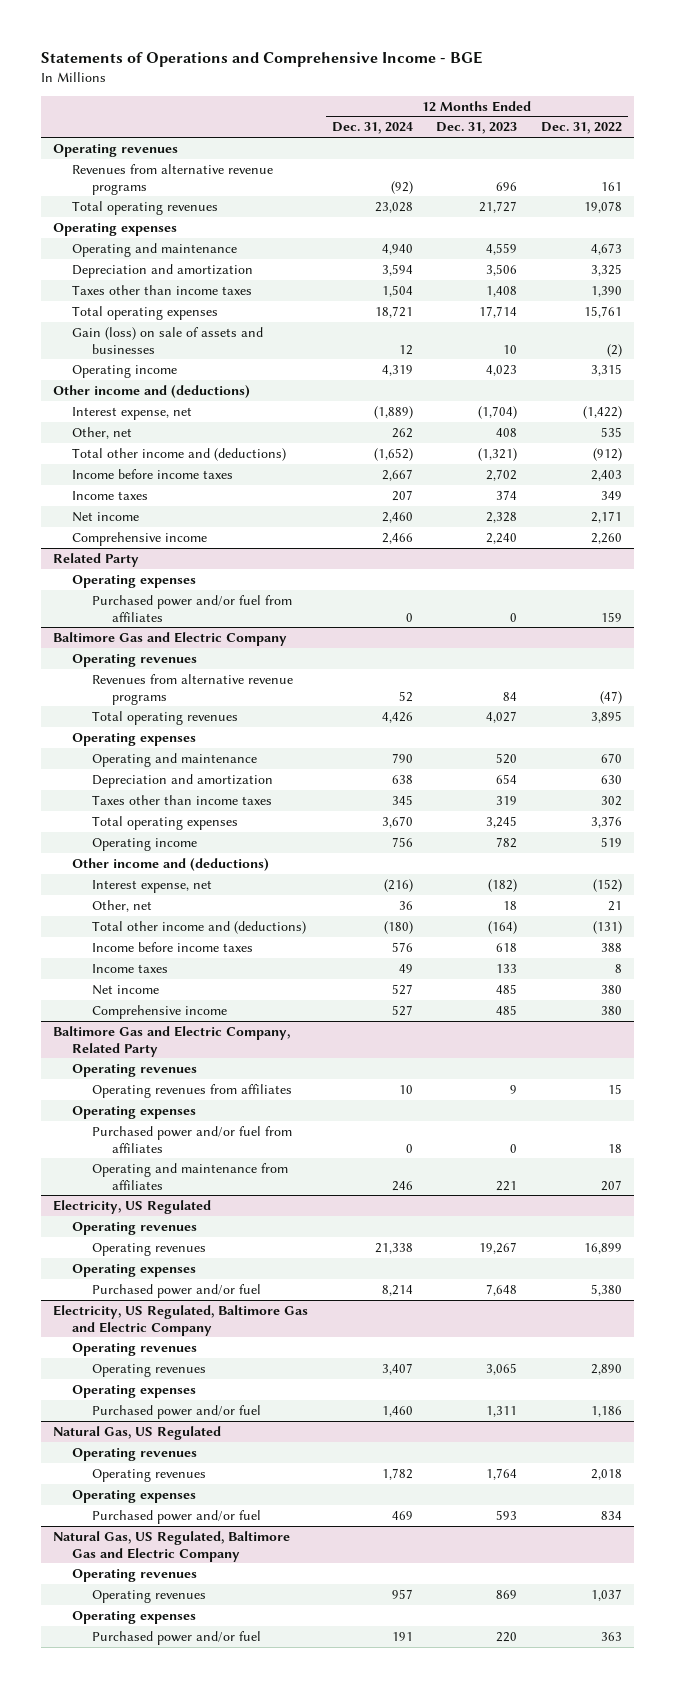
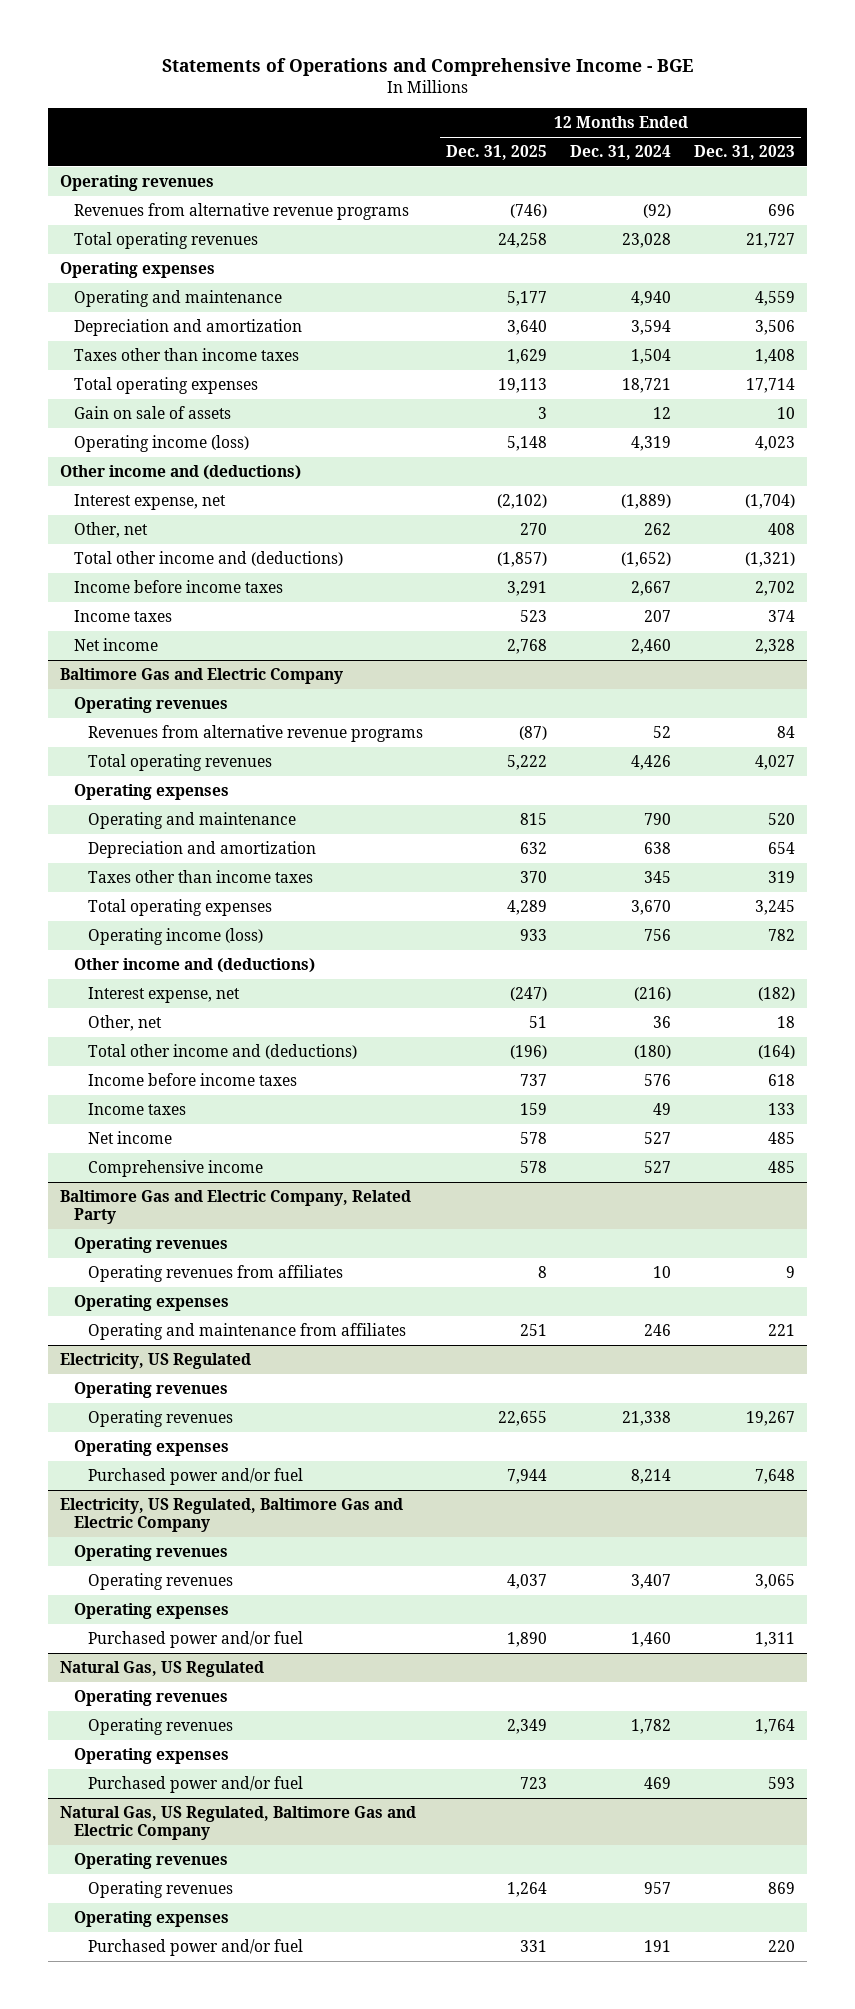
[541,122,623,135] Dec. 31, 2022 -> none
none -> [446,145,548,161] Dec. 31, 2025
[72,326,264,354] Gain (loss) on sale of assets and businesses -> [73,405,231,419] Gain on sale of assets
[72,364,178,378] Operating income -> [73,434,249,452] Operating income (loss)
[72,531,208,546] Comprehensive income -> none
[52,552,139,567] Related Party -> none
[72,574,197,588] Operating expenses -> none
[92,594,293,622] Purchased power and/or fuel from affiliates -> none
[92,837,198,851] Operating income -> [87,927,263,945] Operating income (loss)
[92,1125,293,1153] Purchased power and/or fuel from affiliates -> none

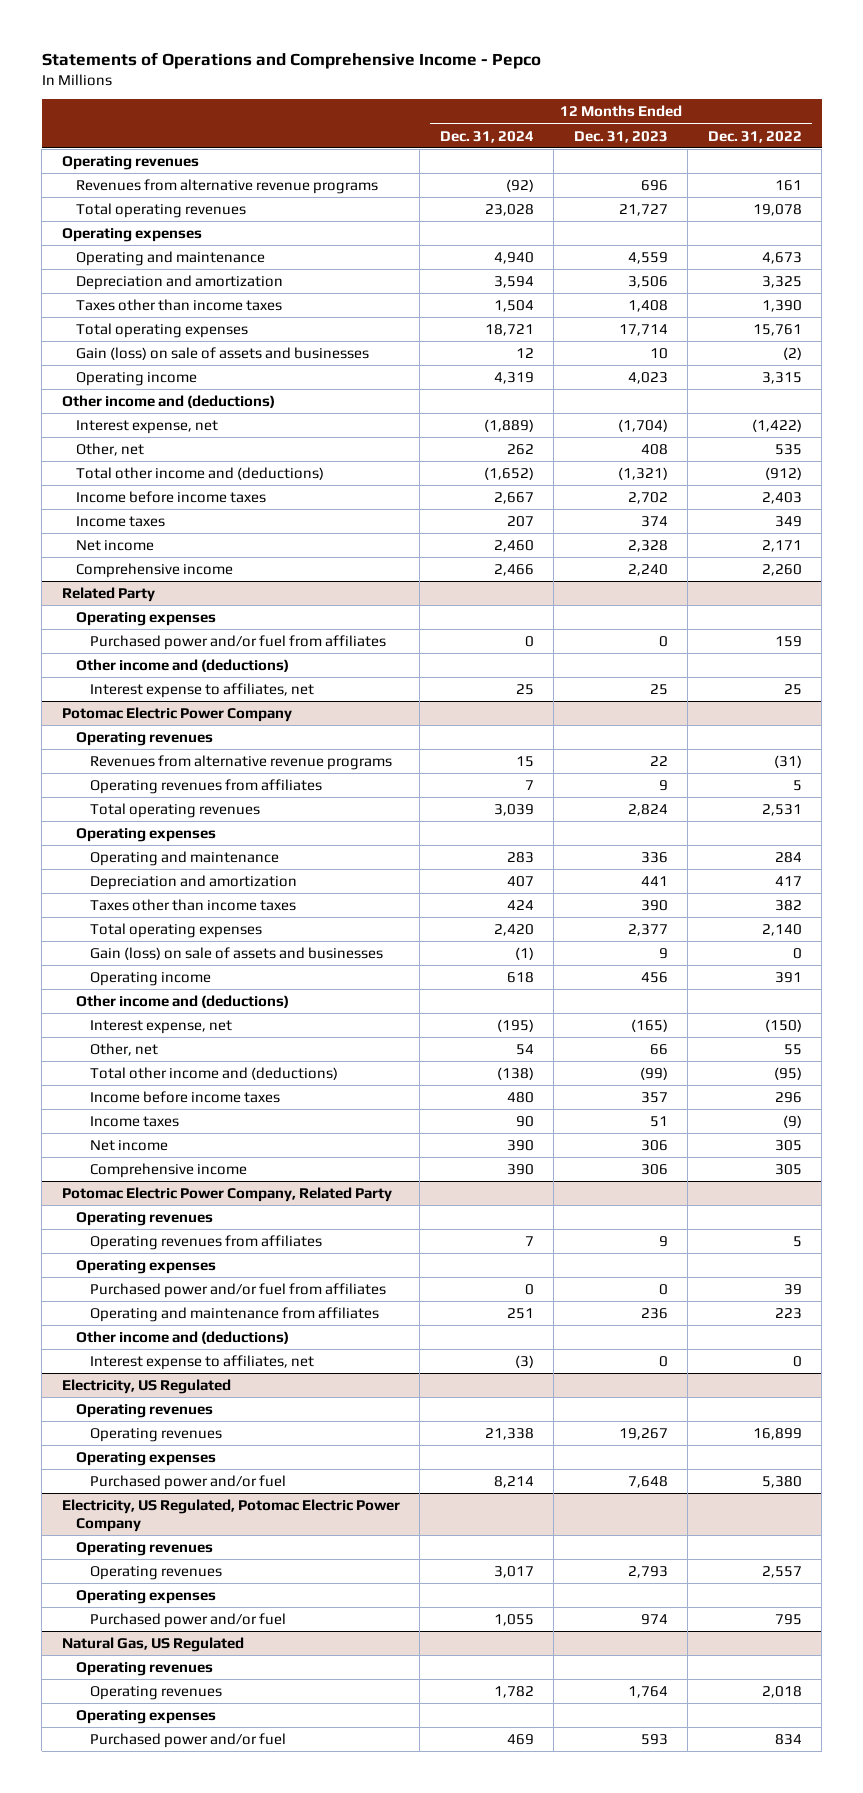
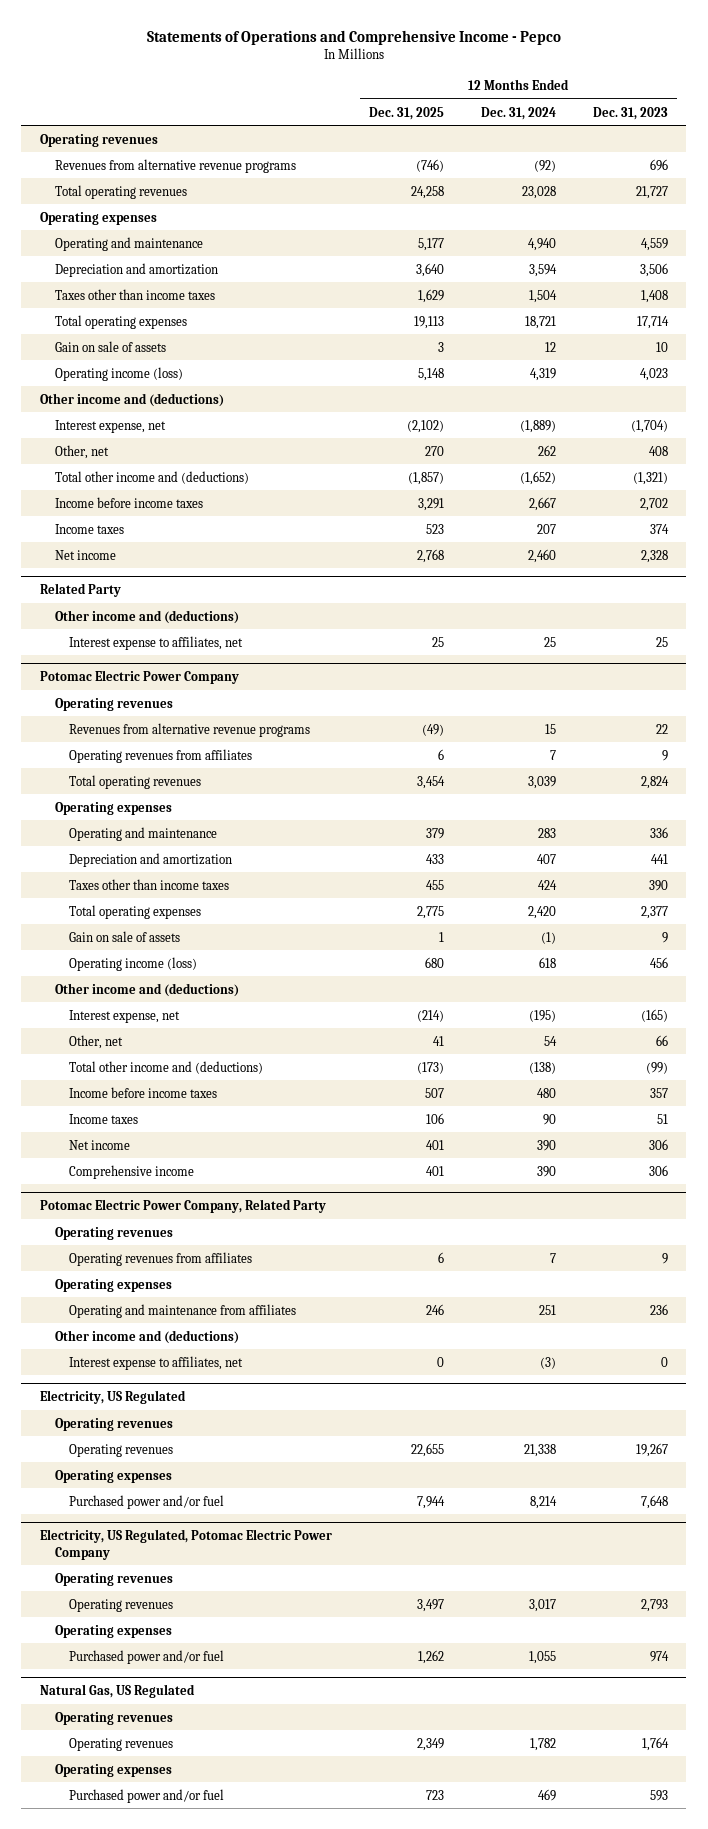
[707,130,802,143] Dec. 31, 2022 -> none
none -> [368,106,444,120] Dec. 31, 2025
[75,346,369,360] Gain (loss) on sale of assets and businesses -> [54,340,166,352] Gain on sale of assets
[75,371,197,386] Operating income -> [54,366,183,381] Operating income (loss)
[75,562,233,578] Comprehensive income -> none
[75,611,216,626] Operating expenses -> none
[89,634,386,650] Purchased power and/or fuel from affiliates -> none
[89,946,383,960] Gain (loss) on sale of assets and businesses -> [69,930,181,942] Gain on sale of assets
[89,971,211,986] Operating income -> [69,956,198,971] Operating income (loss)
[89,1282,386,1298] Purchased power and/or fuel from affiliates -> none

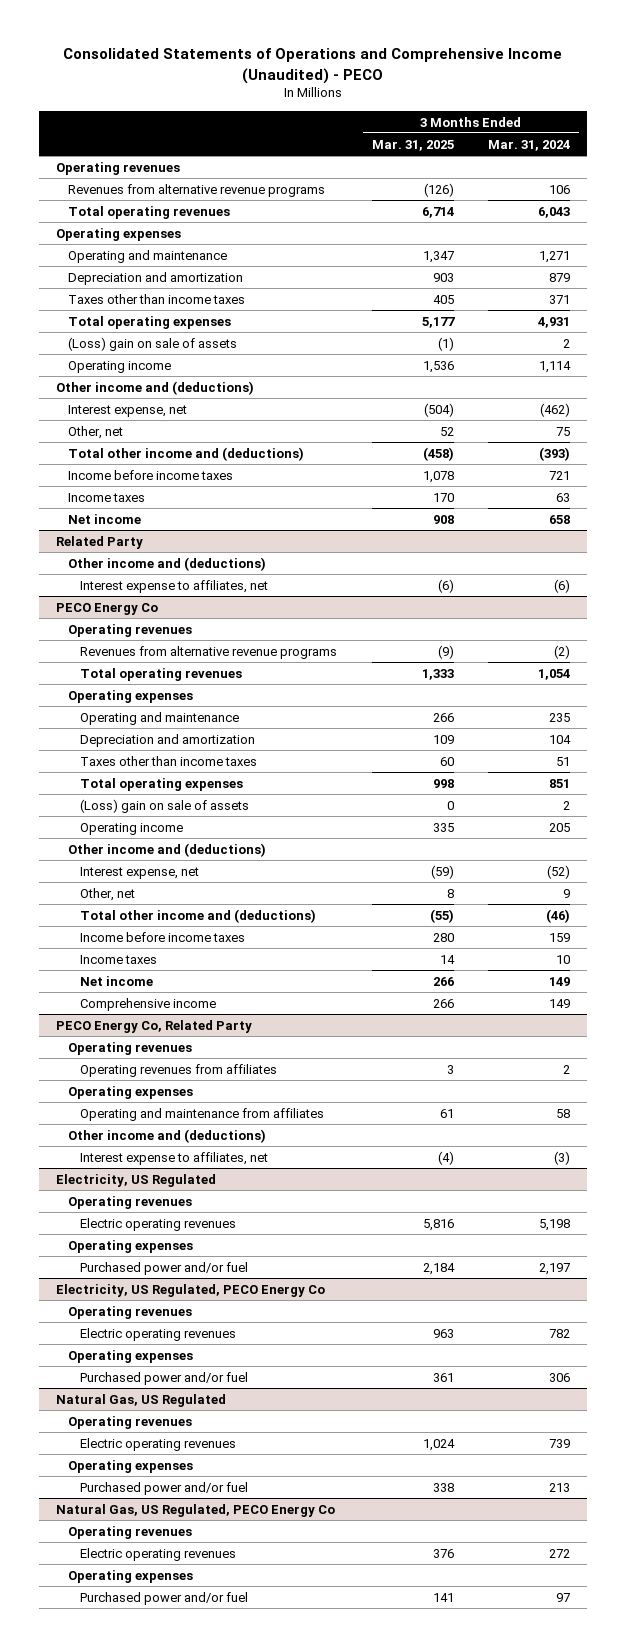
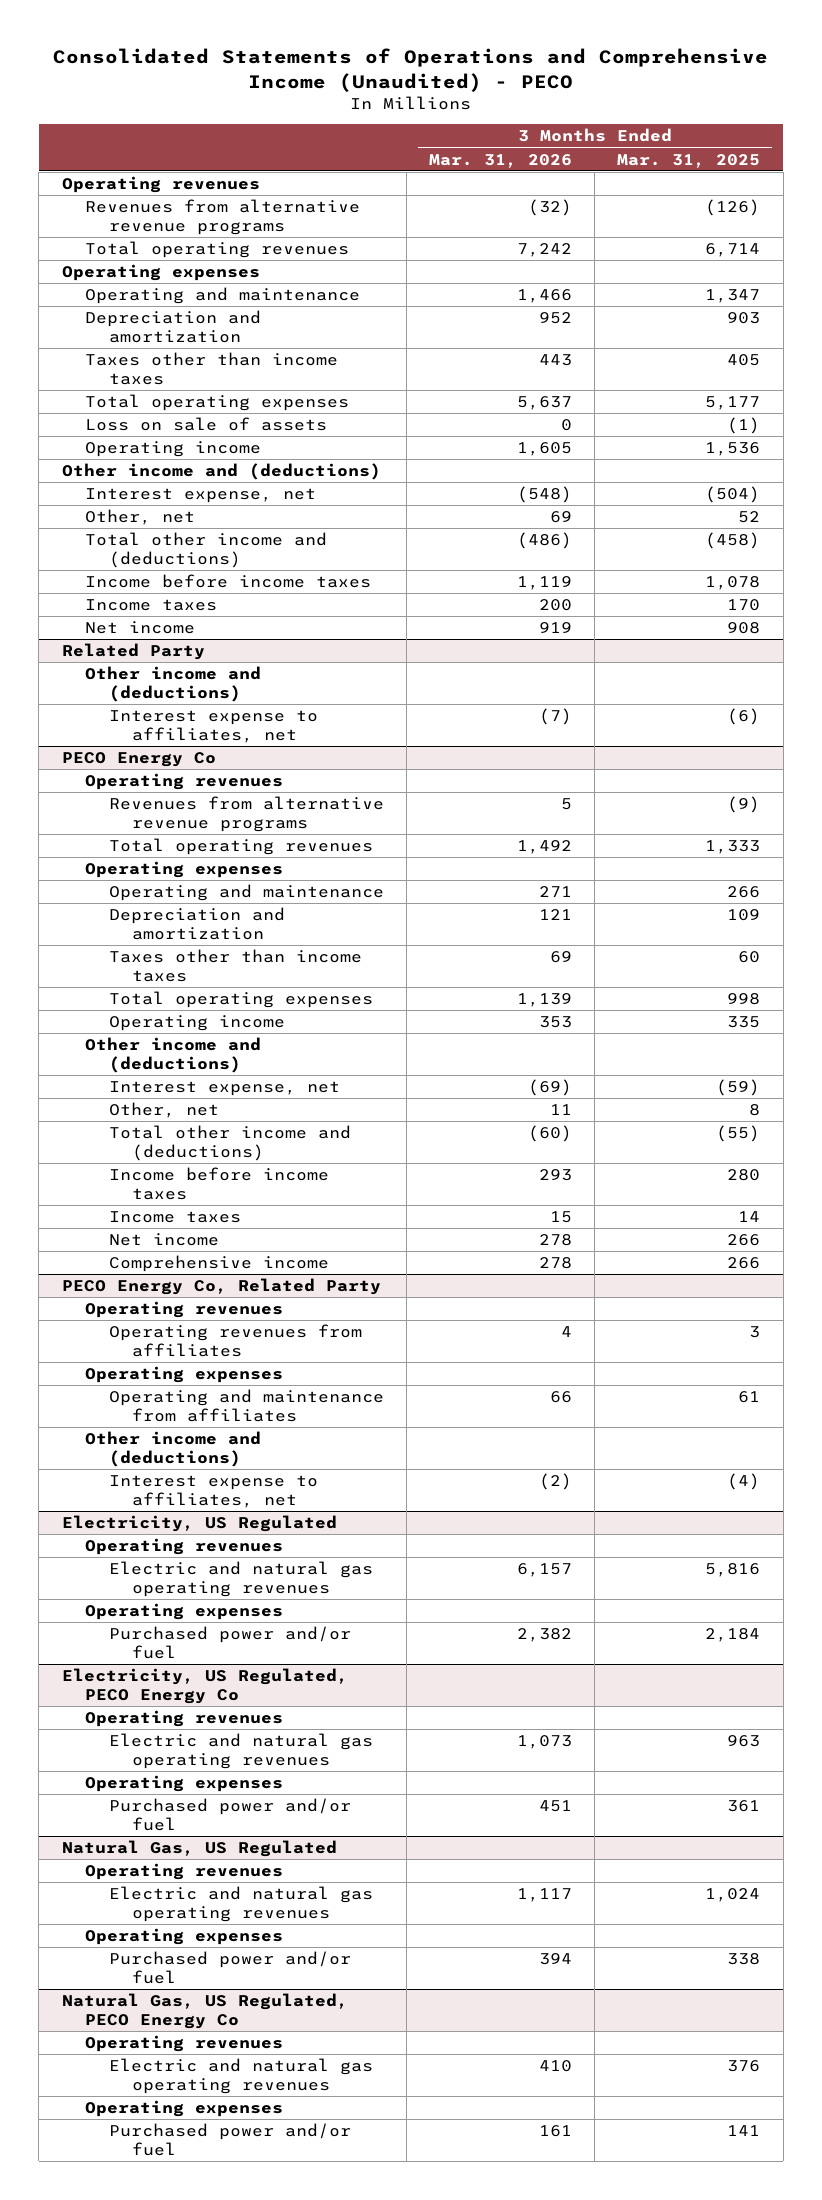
[488,139,571,151] Mar. 31, 2024 -> none
none -> [428,153,572,168] Mar. 31, 2026
[67,336,237,351] (Loss) gain on sale of assets -> [85,417,328,432] Loss on sale of assets
[79,798,249,813] (Loss) gain on sale of assets -> none
[79,1217,236,1231] Electric operating revenues -> [108,1561,373,1597] Electric and natural gas operating revenues
[79,1327,236,1341] Electric operating revenues -> [108,1733,373,1769] Electric and natural gas operating revenues
[79,1437,236,1451] Electric operating revenues -> [108,1886,373,1922] Electric and natural gas operating revenues
[79,1547,236,1561] Electric operating revenues -> [108,2058,373,2094] Electric and natural gas operating revenues

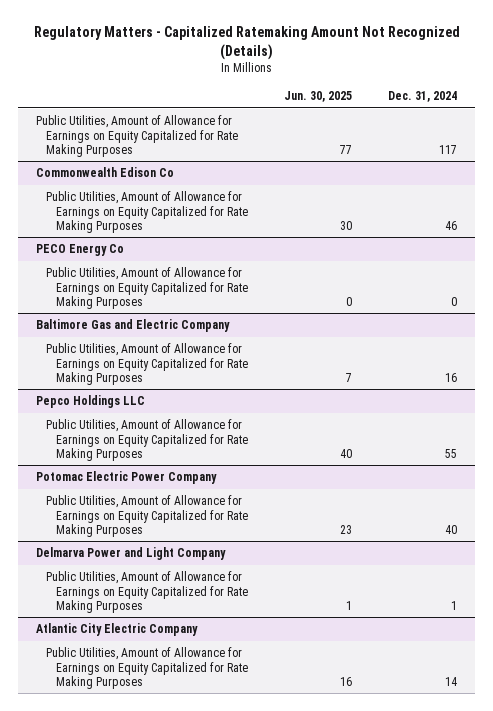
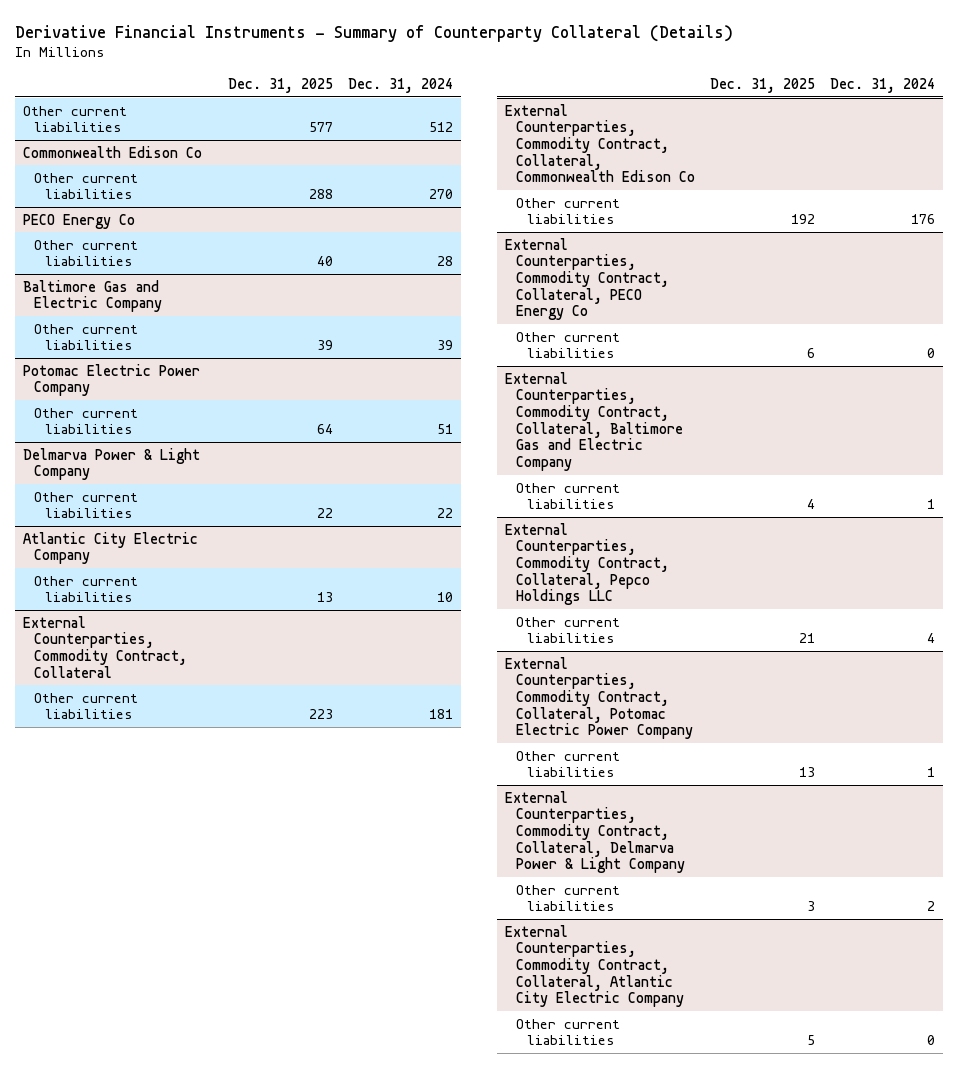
[33,25,460,60] Regulatory Matters - Capitalized Ratemaking Amount Not Recognized (Details) -> [15,24,734,42] Derivative Financial Instruments - Summary of Counterparty Collateral (Details)
[283,91,352,103] Jun. 30, 2025 -> none
none -> [228,77,334,93] Dec. 31, 2025
[36,115,238,157] Public Utilities, Amount of Allowance for Earnings on Equity Capitalized for Rate Making Purposes -> none
none -> [22,105,127,133] Other current liabilities
[45,191,248,233] Public Utilities, Amount of Allowance for Earnings on Equity Capitalized for Rate Making Purposes -> none
none -> [33,172,138,200] Other current liabilities
[45,267,248,309] Public Utilities, Amount of Allowance for Earnings on Equity Capitalized for Rate Making Purposes -> none
none -> [33,239,138,267] Other current liabilities
[45,343,248,385] Public Utilities, Amount of Allowance for Earnings on Equity Capitalized for Rate Making Purposes -> none
[36,395,146,409] Pepco Holdings LLC -> none
[45,419,248,461] Public Utilities, Amount of Allowance for Earnings on Equity Capitalized for Rate Making Purposes -> none
none -> [33,323,138,351] Other current liabilities
[45,495,248,537] Public Utilities, Amount of Allowance for Earnings on Equity Capitalized for Rate Making Purposes -> none
[45,571,248,613] Public Utilities, Amount of Allowance for Earnings on Equity Capitalized for Rate Making Purposes -> none
none -> [33,407,138,435] Other current liabilities
[36,547,227,561] Delmarva Power and Light Company -> [22,447,200,481] Delmarva Power & Light Company
none -> [33,491,138,519] Other current liabilities
[45,647,248,689] Public Utilities, Amount of Allowance for Earnings on Equity Capitalized for Rate Making Purposes -> none
none -> [33,575,138,603] Other current liabilities
none -> [22,615,187,678] External Counterparties, Commodity Contract, Collateral
none -> [33,692,138,720] Other current liabilities
none -> [504,103,695,183] External Counterparties, Commodity Contract, Collateral, Commonwealth Edison Co
none -> [515,197,620,225] Other current liabilities
none -> [504,237,669,321] External Counterparties, Commodity Contract, Collateral, PECO Energy Co
none -> [515,331,620,359] Other current liabilities
none -> [504,371,683,472] External Counterparties, Commodity Contract, Collateral, Baltimore Gas and Electric Company
none -> [515,482,620,510] Other current liabilities
none -> [504,522,669,606] External Counterparties, Commodity Contract, Collateral, Pepco Holdings LLC
none -> [515,616,620,644] Other current liabilities
none -> [504,656,693,740] External Counterparties, Commodity Contract, Collateral, Potomac Electric Power Company
none -> [515,750,620,778] Other current liabilities
none -> [504,790,685,874] External Counterparties, Commodity Contract, Collateral, Delmarva Power & Light Company
none -> [515,884,620,912] Other current liabilities
none -> [504,924,684,1008] External Counterparties, Commodity Contract, Collateral, Atlantic City Electric Company
none -> [515,1018,620,1046] Other current liabilities

